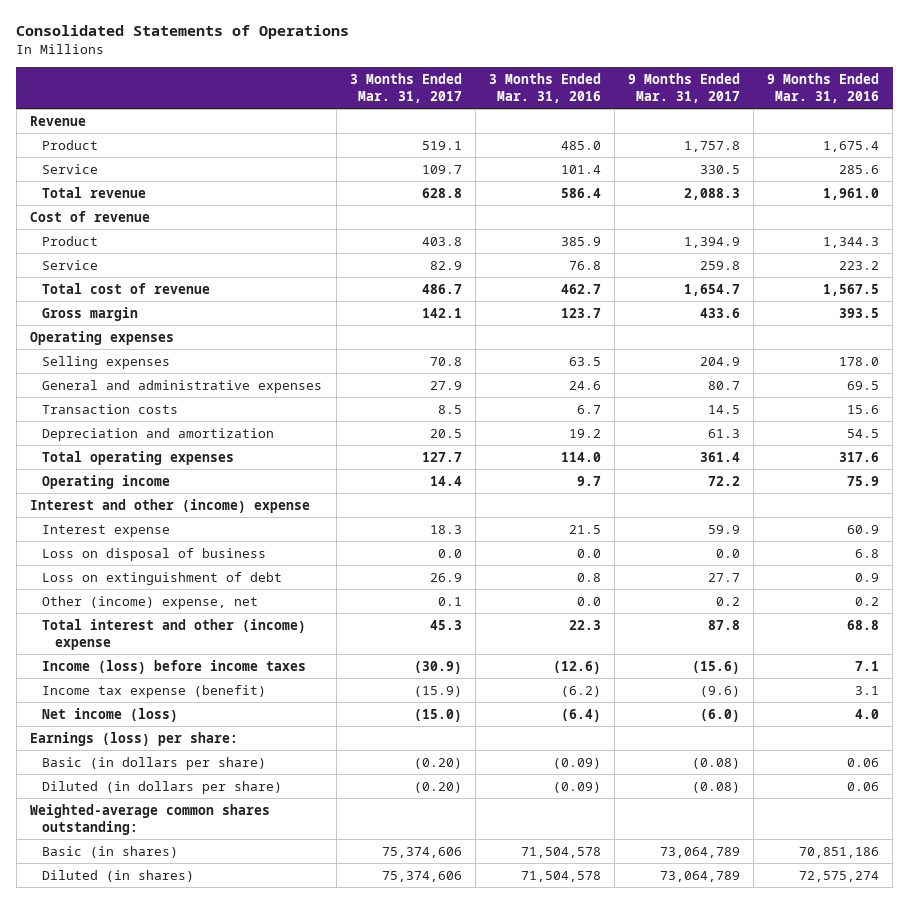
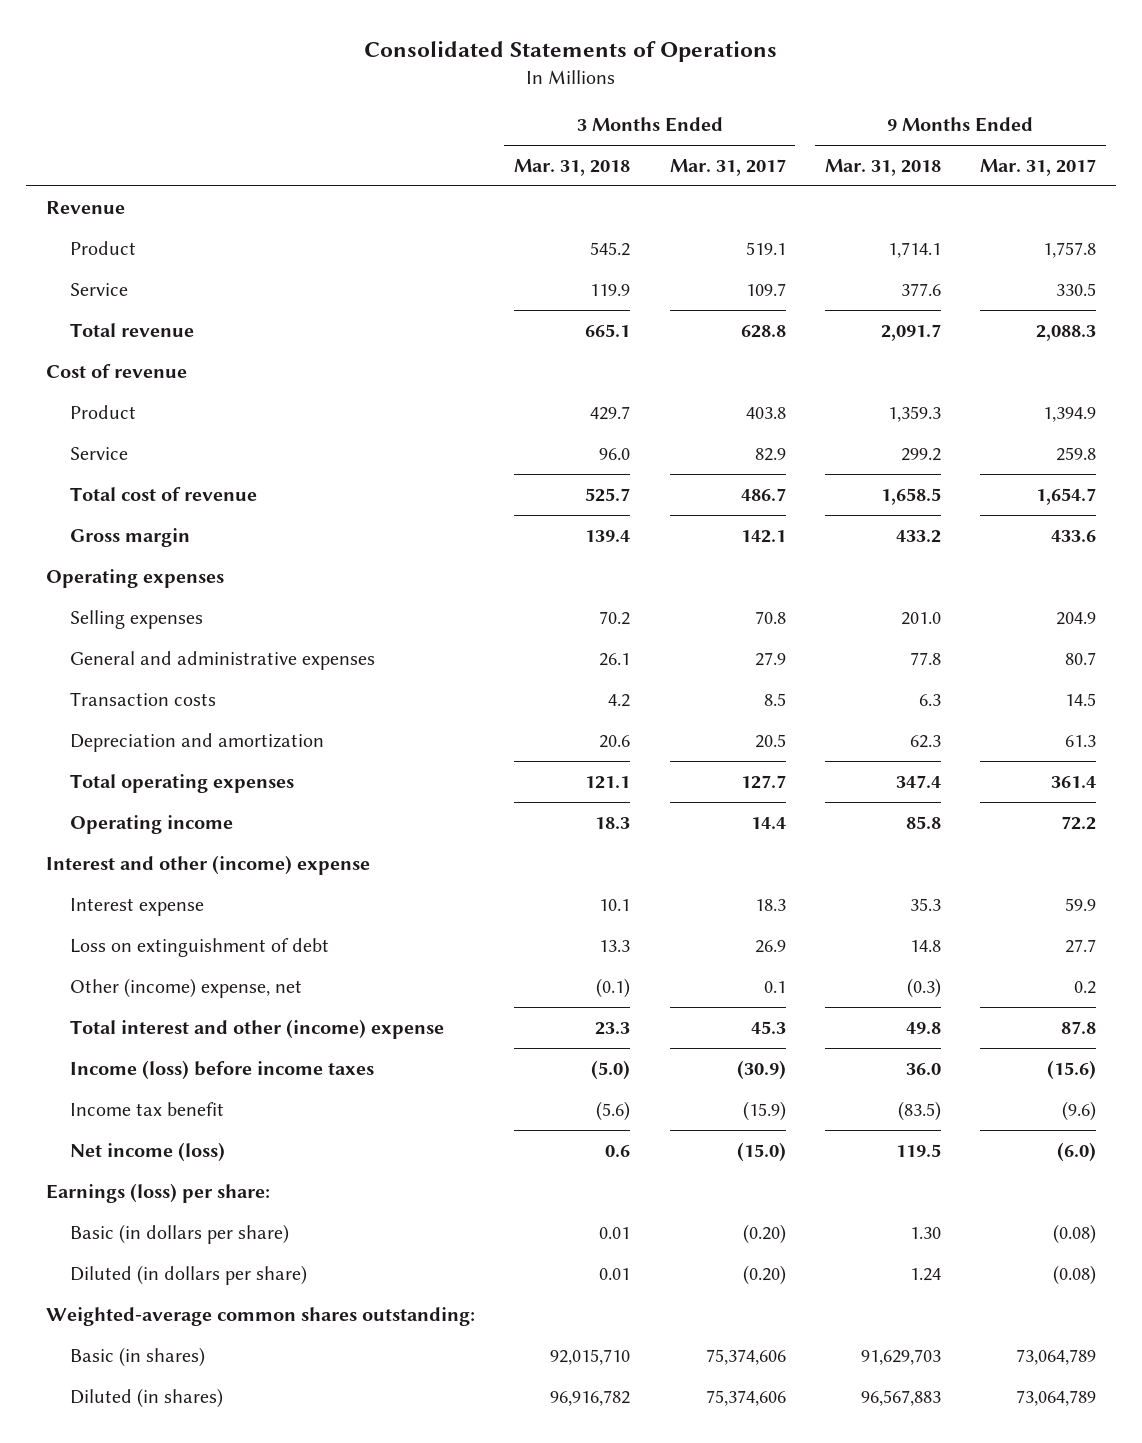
[488,72,601,103] 3 Months Ended Mar. 31, 2016 -> none
[767,72,880,103] 9 Months Ended Mar. 31, 2016 -> none
none -> [514,159,631,177] Mar. 31, 2018
none -> [824,159,941,177] Mar. 31, 2018
[42,547,267,561] Loss on disposal of business -> none
[42,684,267,698] Income tax expense (benefit) -> [70,1101,225,1116] Income tax benefit

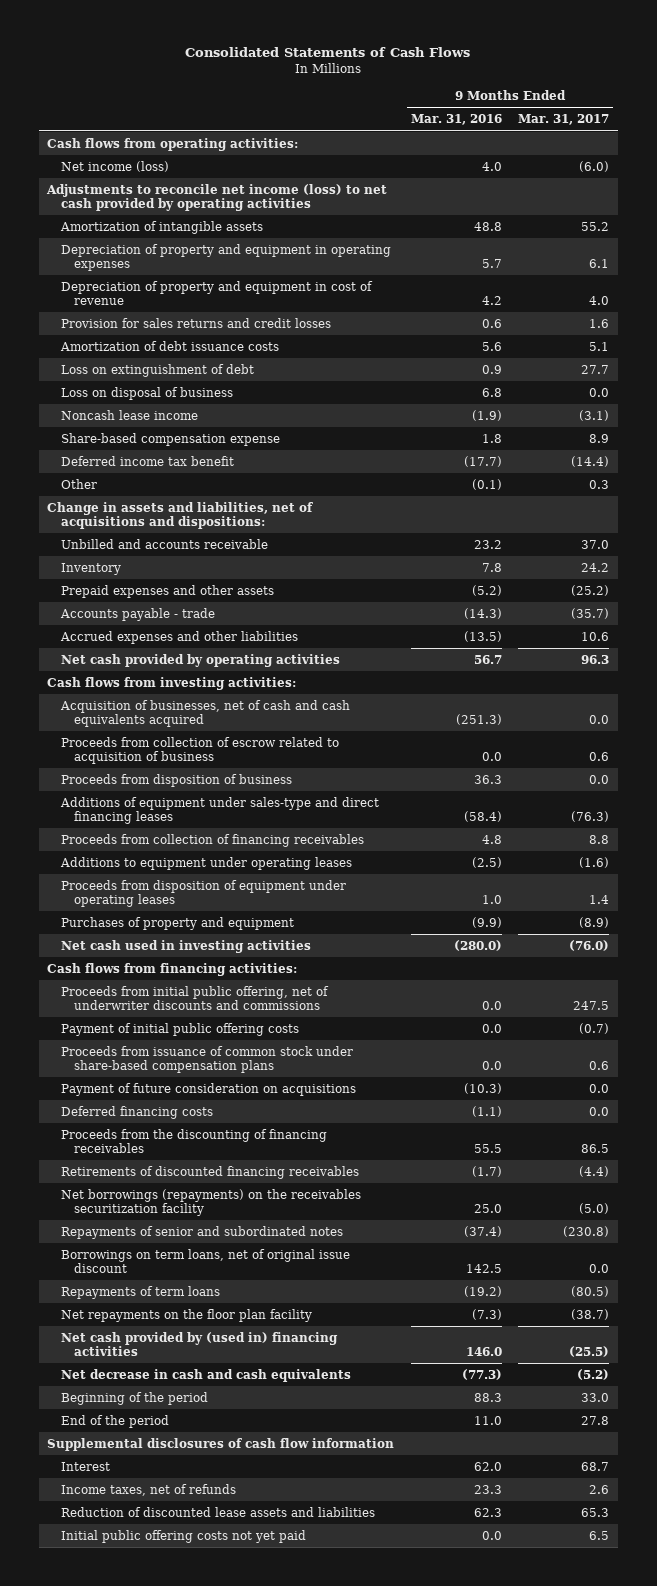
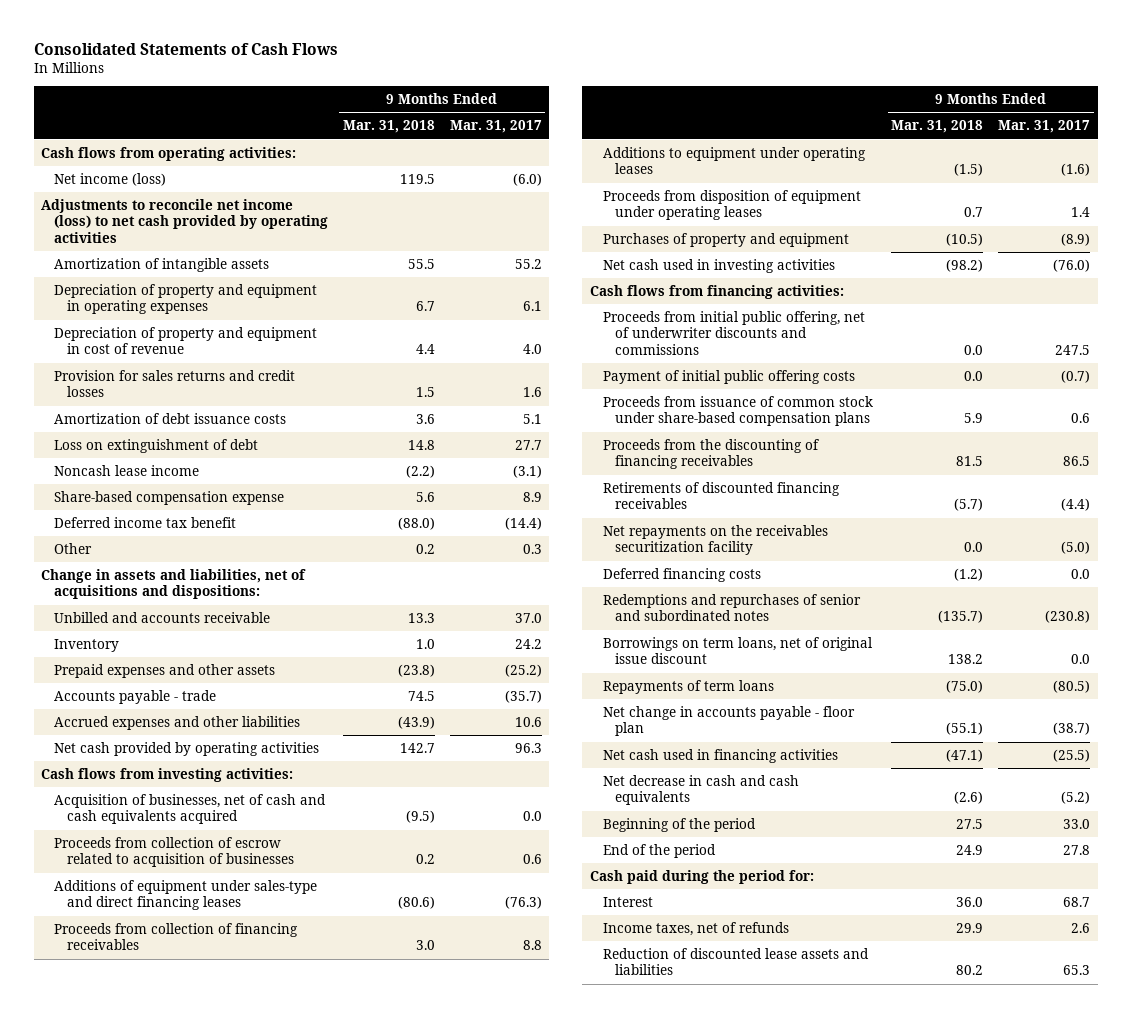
[410,114,502,126] Mar. 31, 2016 -> none
none -> [342,120,435,134] Mar. 31, 2018
[60,386,233,400] Loss on disposal of business -> none
[60,773,292,787] Proceeds from disposition of business -> none
[60,736,339,765] Proceeds from collection of escrow related to acquisition of business -> [54,836,294,868] Proceeds from collection of escrow related to acquisition of businesses
[60,1082,356,1096] Payment of future consideration on acquisitions -> none
[60,1188,361,1217] Net borrowings (repayments) on the receivables securitization facility -> [602,524,828,556] Net repayments on the receivables securitization facility
[60,1105,213,1119] Deferred financing costs -> [602,567,761,582] Deferred financing costs
[60,1225,343,1239] Repayments of senior and subordinated notes -> [602,593,861,622] Redemptions and repurchases of senior and subordinated notes
[60,1308,312,1322] Net repayments on the floor plan facility -> [602,705,855,737] Net change in accounts payable - floor plan
[60,1331,338,1357] Net cash provided by (used in) financing activities -> [602,748,838,763] Net cash used in financing activities
[47,1437,395,1451] Supplemental disclosures of cash flow information -> none
none -> [589,869,814,884] Cash paid during the period for:
[60,1529,306,1543] Initial public offering costs not yet paid -> none

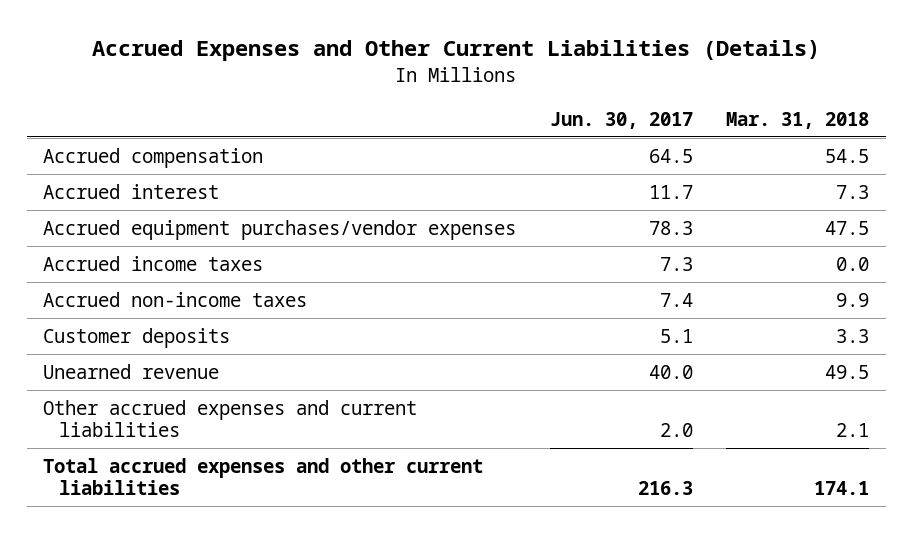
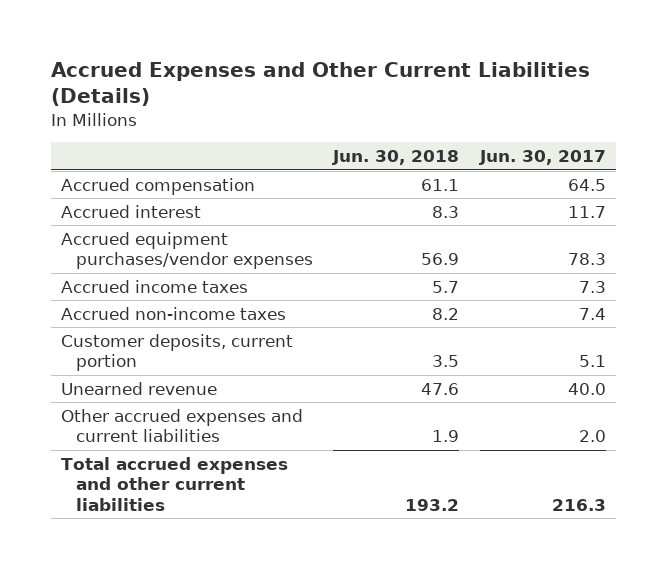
[726,111,870,129] Mar. 31, 2018 -> none
none -> [332,150,460,166] Jun. 30, 2018
[43,327,231,348] Customer deposits -> [60,333,293,372] Customer deposits, current portion

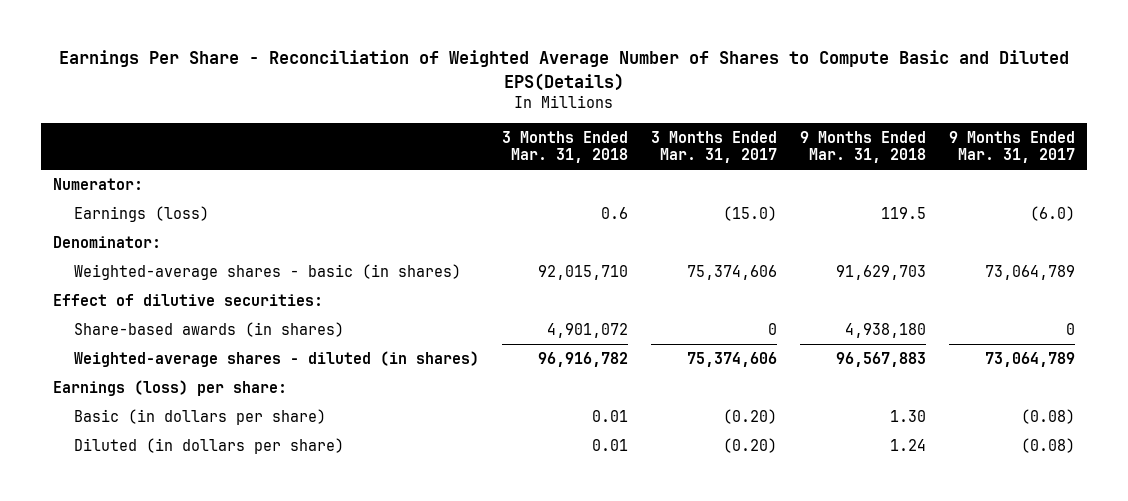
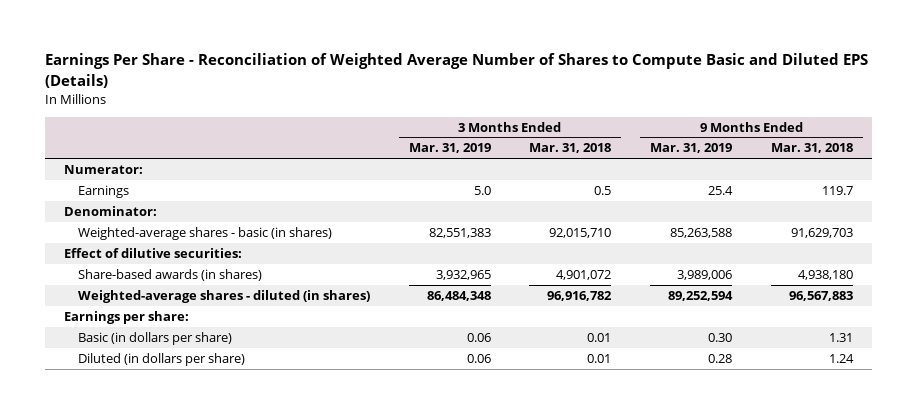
[58,50,1069,91] Earnings Per Share - Reconciliation of Weighted Average Number of Shares to Compute Basic and Diluted EPS(Details) -> [44,53,868,88] Earnings Per Share - Reconciliation of Weighted Average Number of Shares to Compute Basic and Diluted EPS (Details)
[650,130,777,164] 3 Months Ended Mar. 31, 2017 -> none
[949,130,1076,164] 9 Months Ended Mar. 31, 2017 -> none
none -> [408,143,491,154] Mar. 31, 2019
none -> [650,143,733,154] Mar. 31, 2019
[73,205,209,222] Earnings (loss) -> [78,185,130,199] Earnings
[600,206,628,219] 0.6 -> [594,186,612,196] 0.5
[881,206,927,219] 119.5 -> [821,186,853,196] 119.7
[52,379,287,396] Earnings (loss) per share: -> [63,311,189,325] Earnings per share:
[890,409,927,422] 1.30 -> [828,333,853,343] 1.31

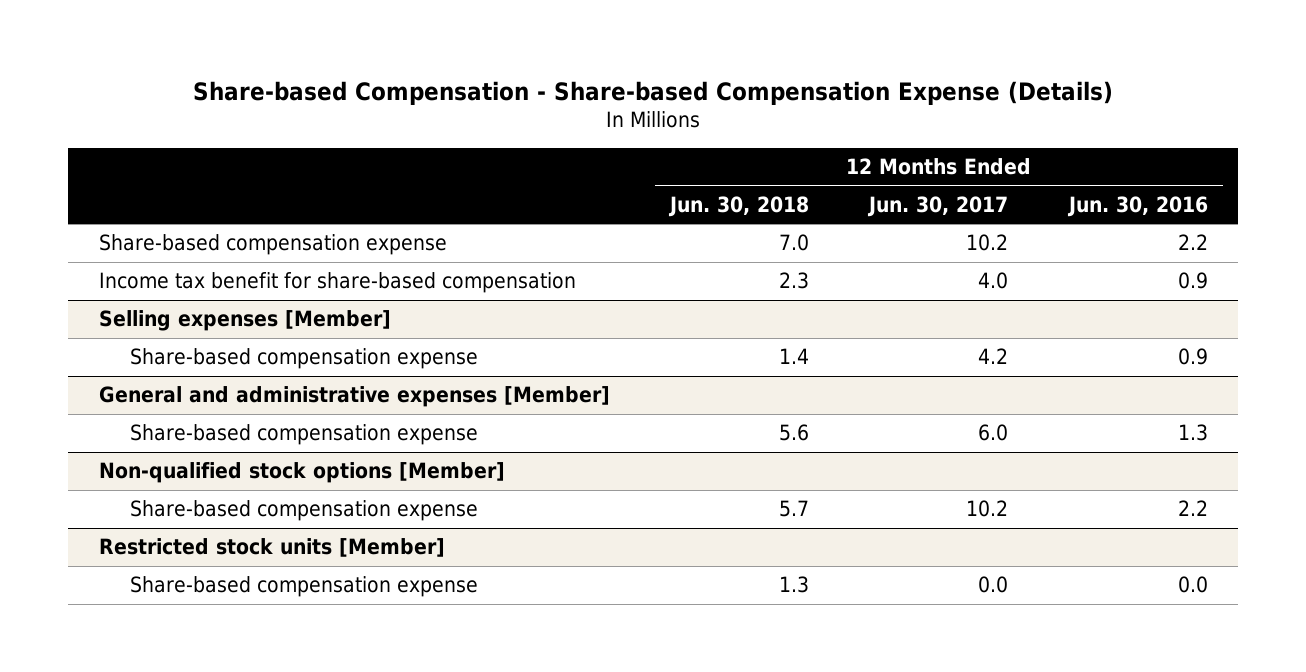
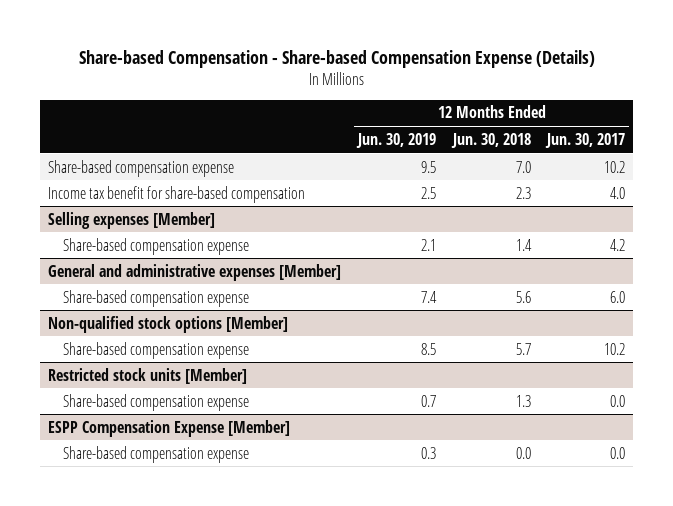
[1066,195,1208,217] Jun. 30, 2016 -> none
none -> [355,132,436,148] Jun. 30, 2019
none -> [48,419,291,437] ESPP Compensation Expense [Member]
none -> [62,445,249,463] Share-based compensation expense

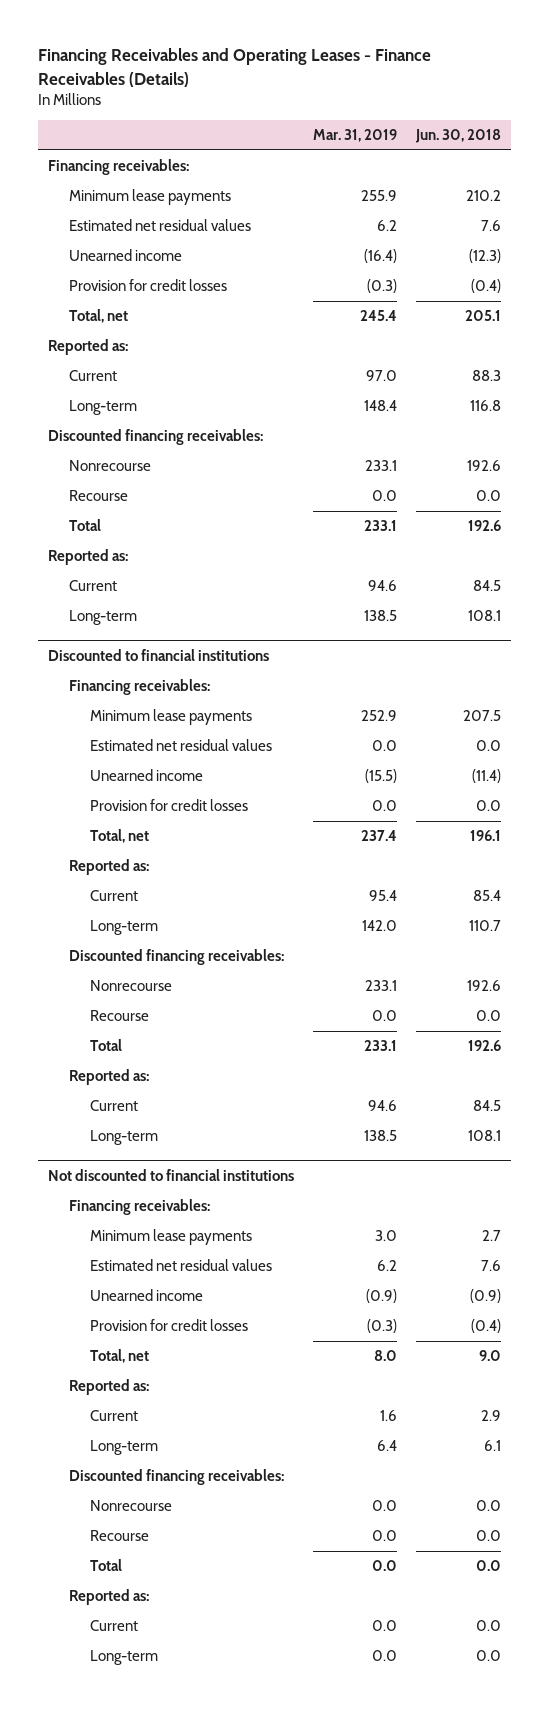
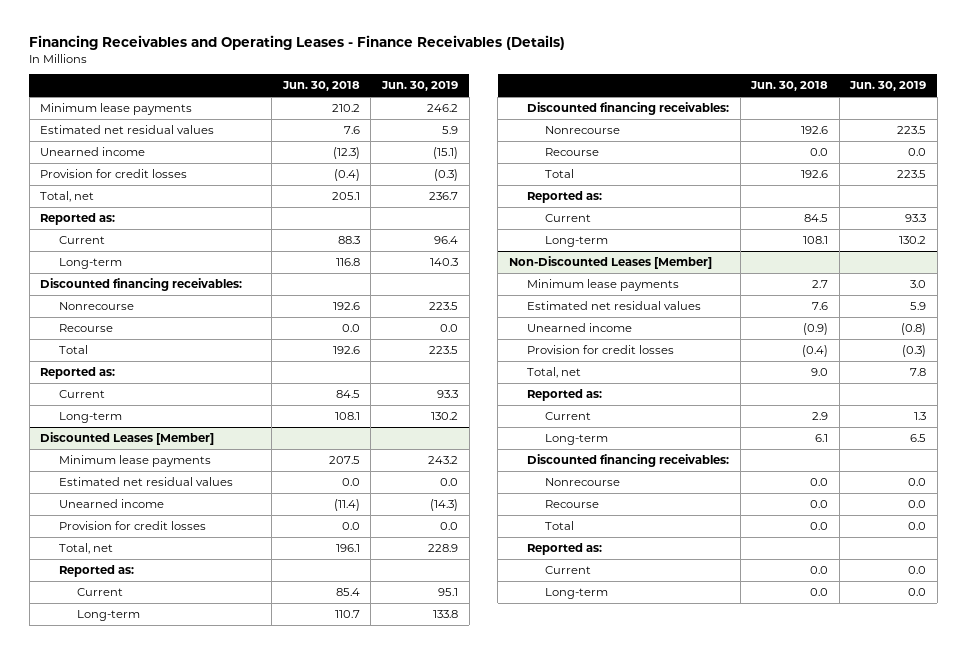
[313,128,398,142] Mar. 31, 2019 -> none
none -> [380,81,458,92] Jun. 30, 2019
[47,159,189,176] Financing receivables: -> none
[68,679,210,696] Financing receivables: -> none
[47,648,269,661] Discounted to financial institutions -> [40,431,215,445] Discounted Leases [Member]
[68,1199,210,1216] Financing receivables: -> none
[47,1168,294,1181] Not discounted to financial institutions -> [508,255,712,269] Non-Discounted Leases [Member]

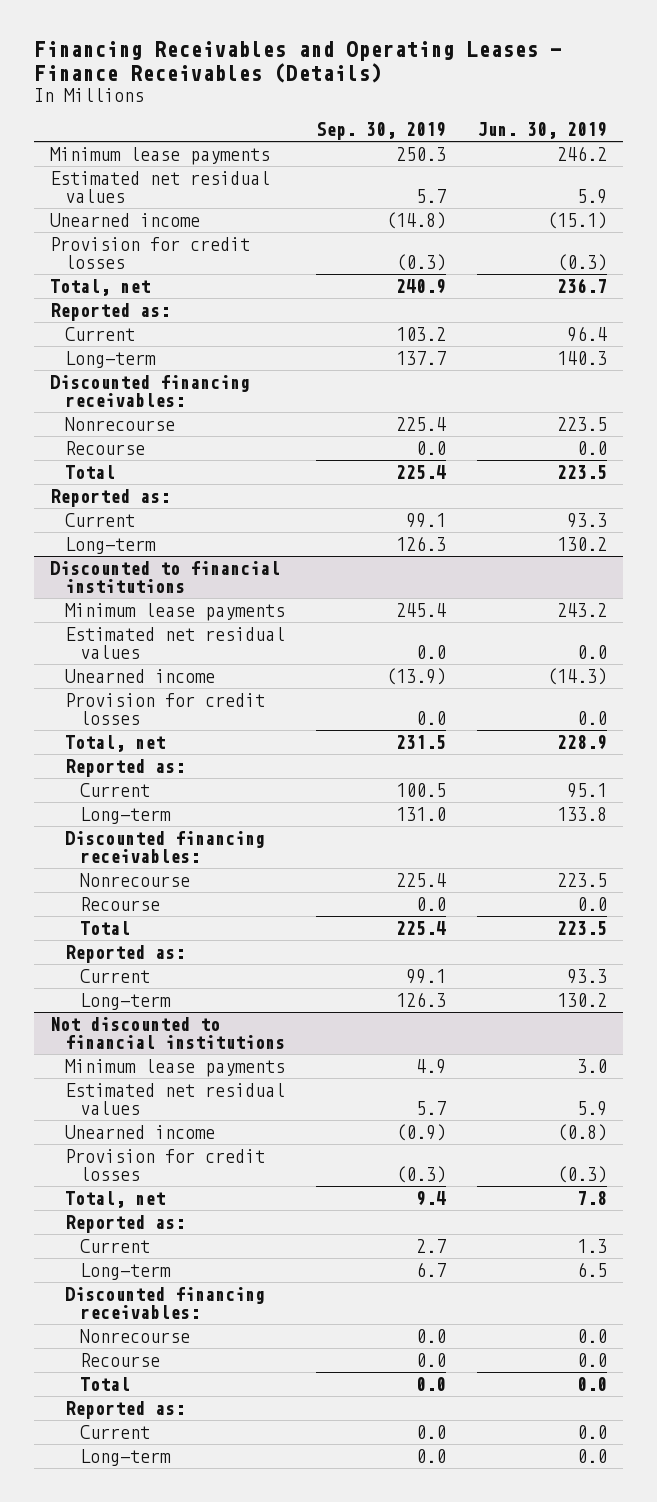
[281,81,360,92] Jun. 30, 2018 -> none
none -> [316,121,447,140] Sep. 30, 2019
[40,431,215,445] Discounted Leases [Member] -> [49,561,280,594] Discounted to financial institutions
[508,255,712,269] Non-Discounted Leases [Member] -> [49,1017,285,1050] Not discounted to financial institutions

